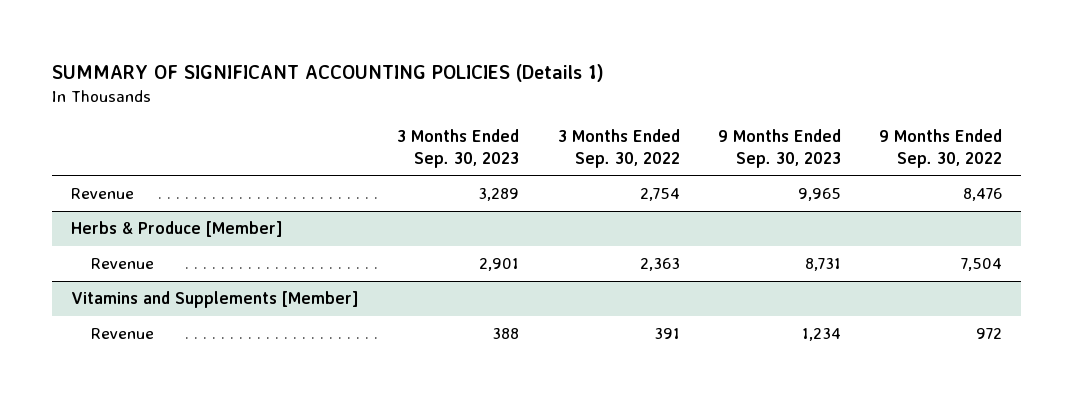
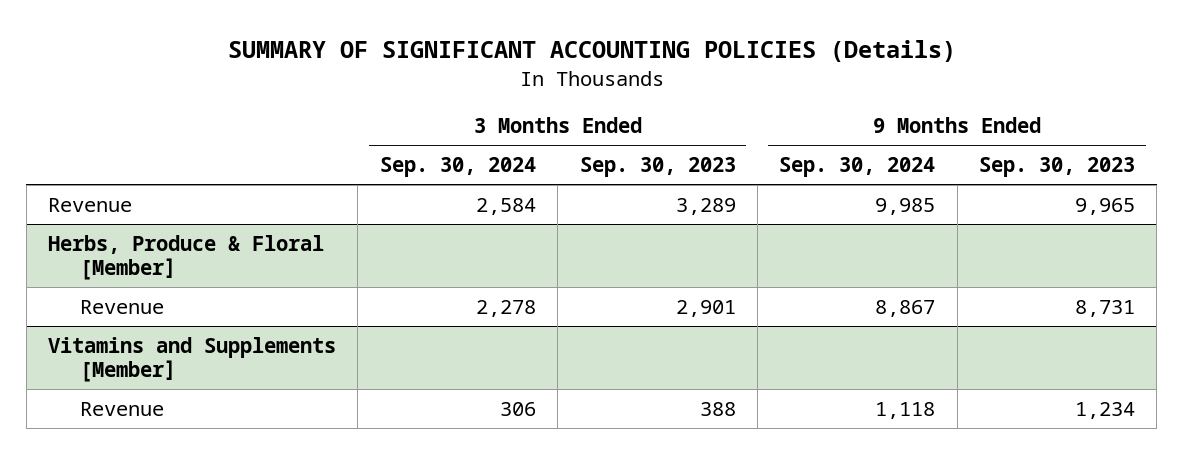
[52,63,605,82] SUMMARY OF SIGNIFICANT ACCOUNTING POLICIES (Details 1) -> [227,40,956,63] SUMMARY OF SIGNIFICANT ACCOUNTING POLICIES (Details)
[557,128,680,168] 3 Months Ended Sep. 30, 2022 -> none
[878,128,1002,168] 9 Months Ended Sep. 30, 2022 -> none
none -> [379,157,536,178] Sep. 30, 2024
none -> [779,157,936,178] Sep. 30, 2024
[71,221,284,238] Herbs & Produce [Member] -> [48,234,325,280] Herbs, Produce & Floral [Member]

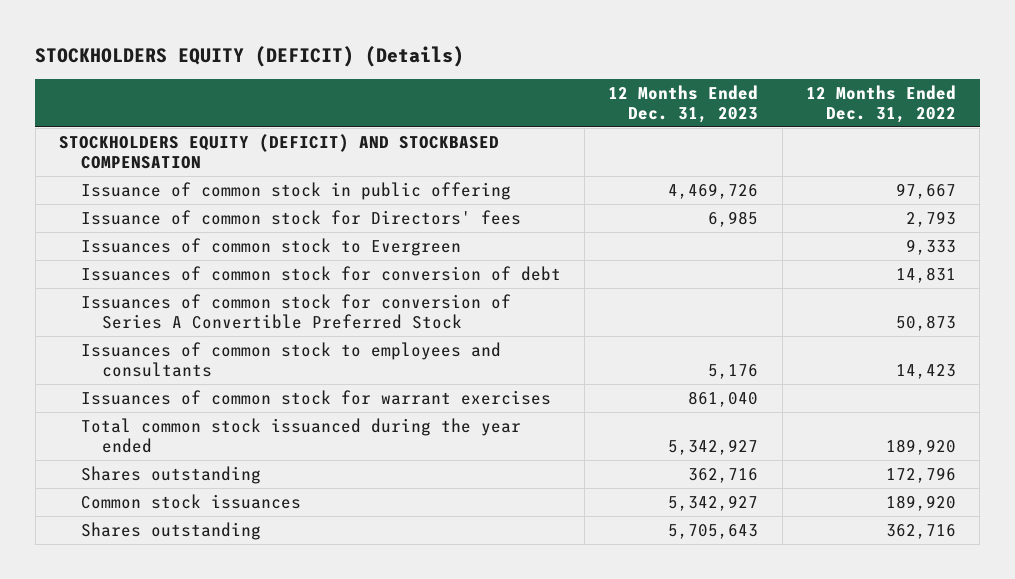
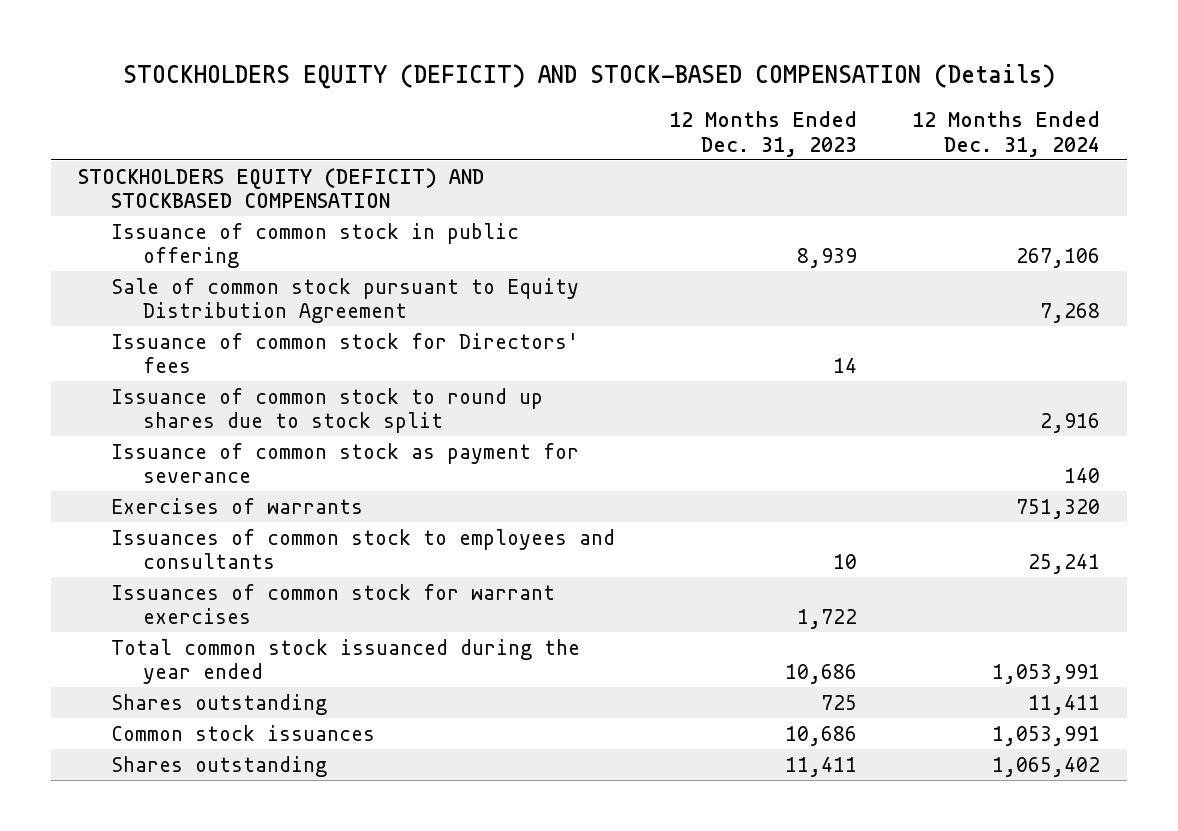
[35,45,465,67] STOCKHOLDERS EQUITY (DEFICIT) (Details) -> [122,64,1055,90] STOCKHOLDERS EQUITY (DEFICIT) AND STOCK-BASED COMPENSATION (Details)
[805,85,956,123] 12 Months Ended Dec. 31, 2022 -> none
none -> [911,110,1100,157] 12 Months Ended Dec. 31, 2024
[80,237,461,256] Issuances of common stock to Evergreen -> none
[80,265,561,281] Issuances of common stock for conversion of debt -> none
[80,293,511,329] Issuances of common stock for conversion of Series A Convertible Preferred Stock -> none
[668,182,759,199] 4,469,726 -> [797,248,858,269] 8,939
none -> [110,277,579,324] Sale of common stock pursuant to Equity Distribution Agreement
[708,210,759,227] 6,985 -> [833,358,858,374] 14
none -> [110,387,543,434] Issuance of common stock to round up shares due to stock split
none -> [110,442,579,484] Issuance of common stock as payment for severance
none -> [110,497,363,514] Exercises of warrants
[708,363,759,379] 5,176 -> [833,554,858,570] 10
[688,390,759,407] 861,040 -> [797,609,858,630] 1,722
[668,438,759,455] 5,342,927 -> [785,664,858,685] 10,686
[688,467,759,483] 362,716 -> [821,694,858,710] 725
[668,494,759,511] 5,342,927 -> [785,725,858,746] 10,686
[668,523,759,539] 5,705,643 -> [785,756,858,777] 11,411

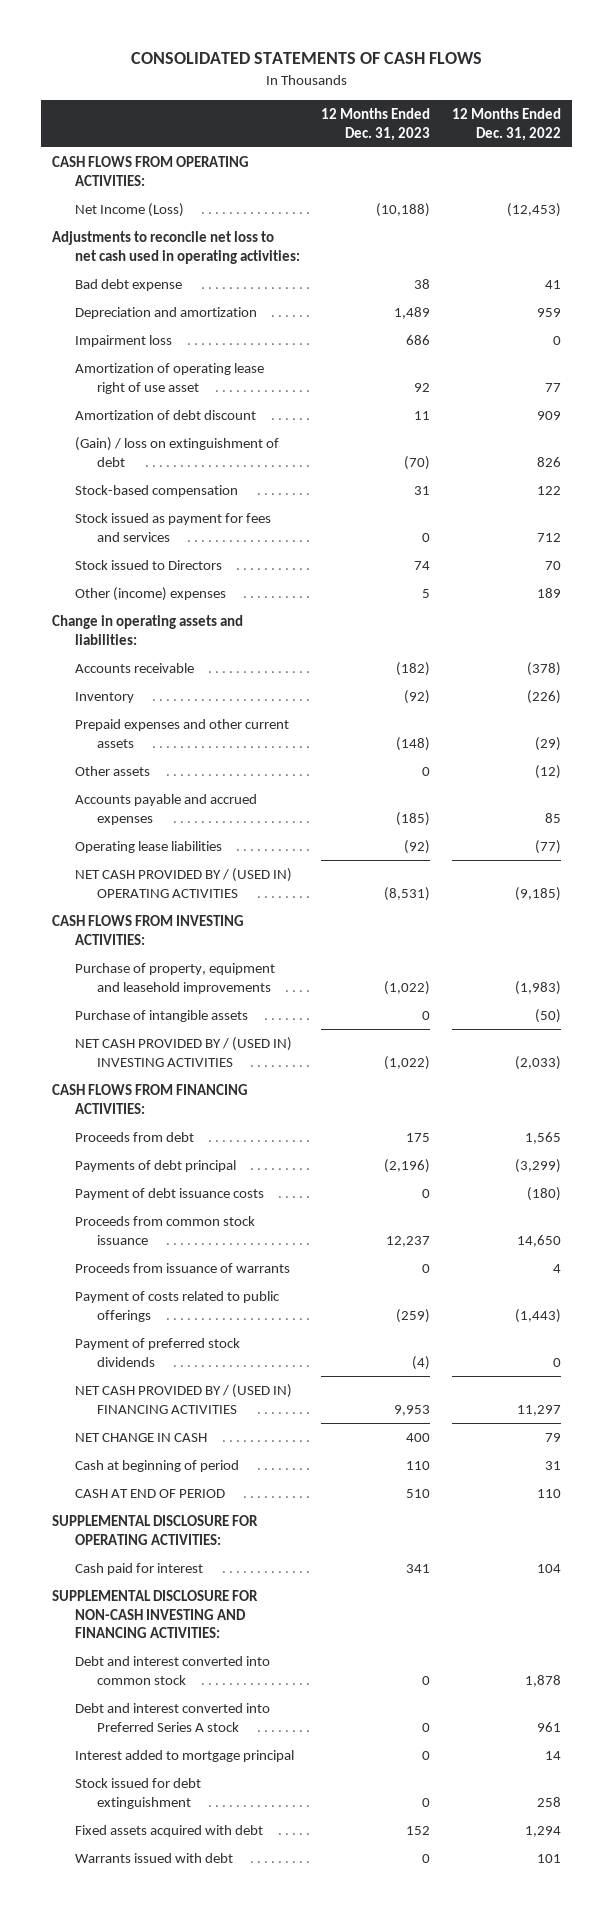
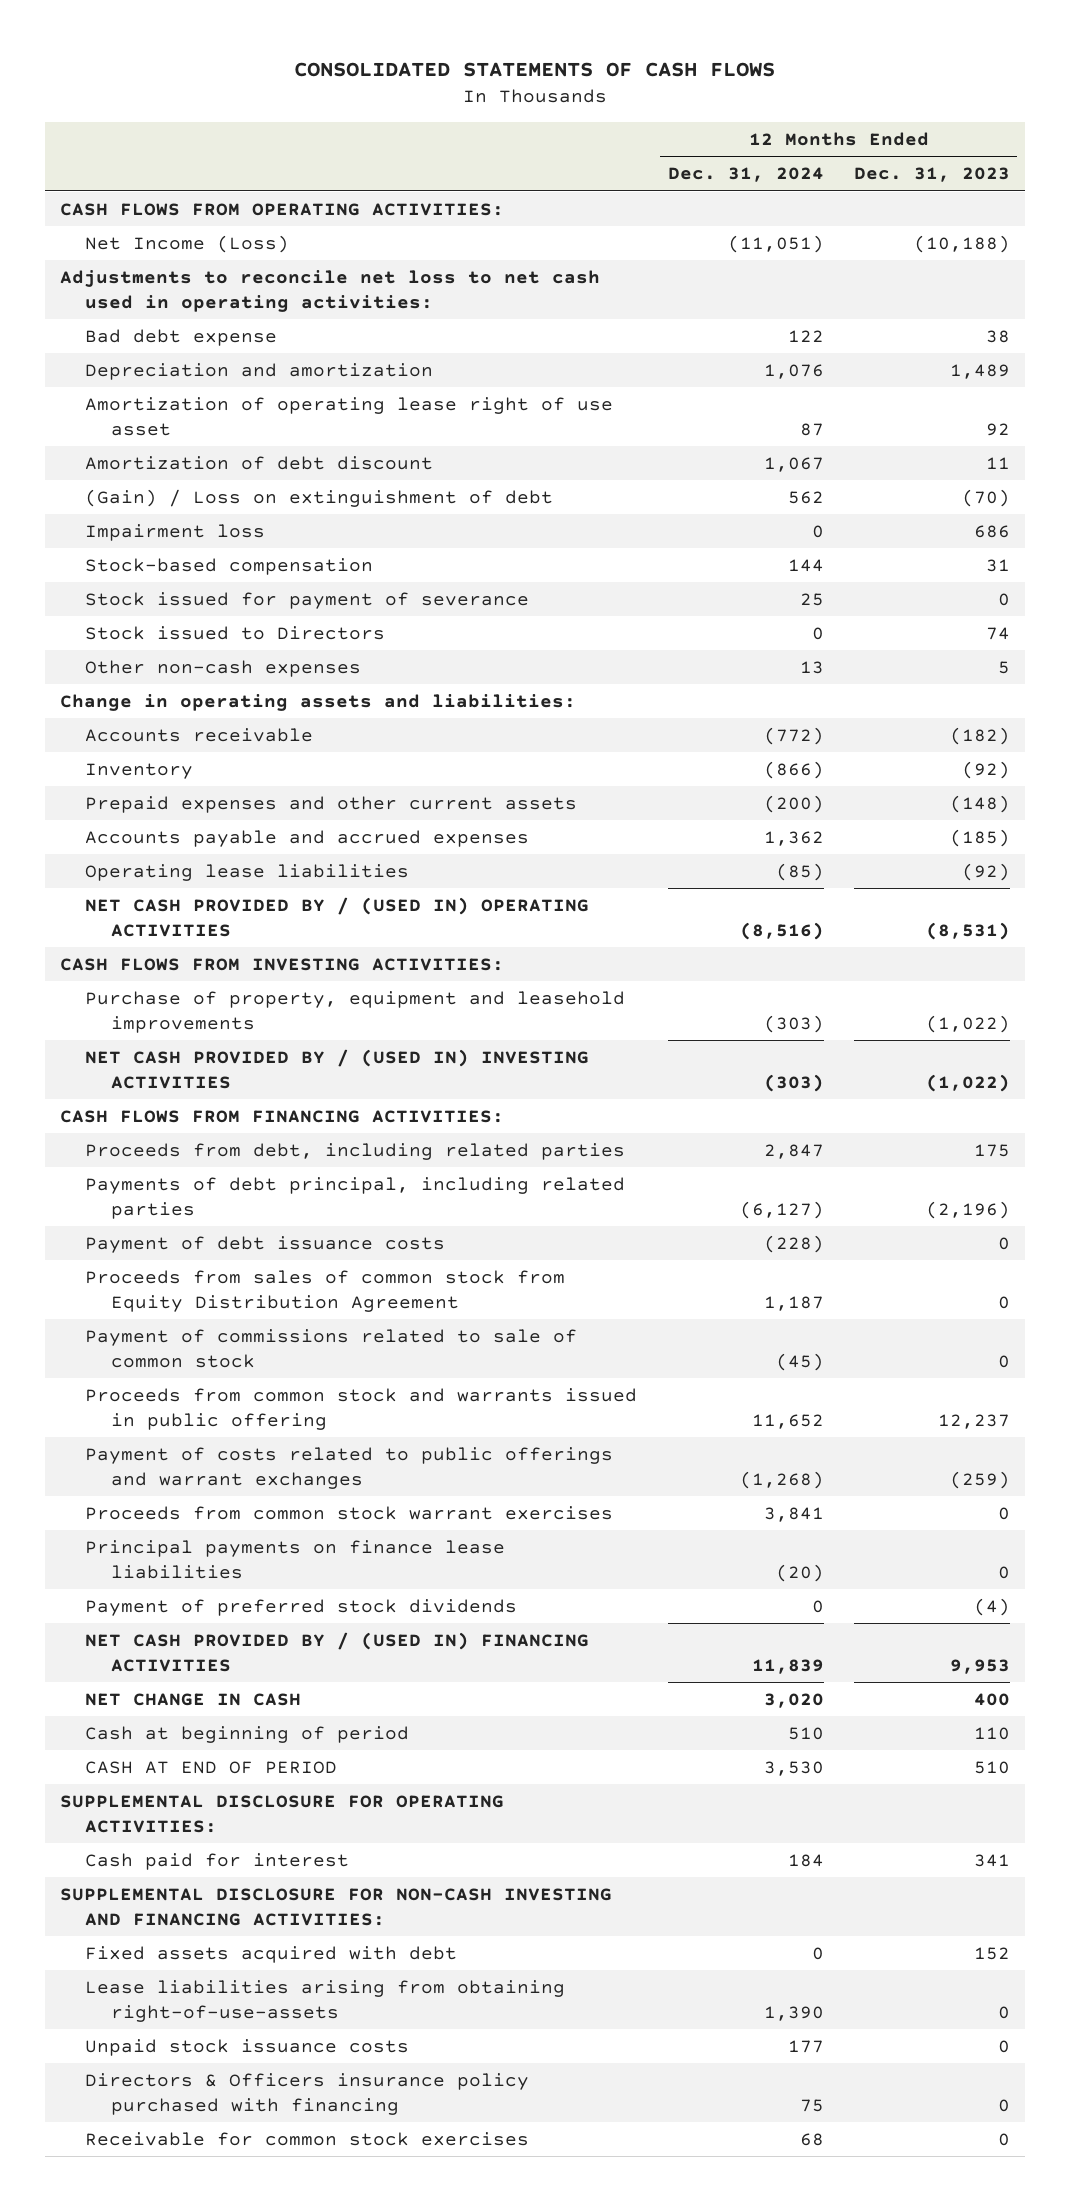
[452,108,562,141] 12 Months Ended Dec. 31, 2022 -> none
none -> [667,167,824,183] Dec. 31, 2024
[74,437,279,467] (Gain) / loss on extinguishment of debt -> [85,489,554,508] (Gain) / Loss on extinguishment of debt
[74,335,172,348] Impairment loss -> [85,524,266,542] Impairment loss
[74,513,271,542] Stock issued as payment for fees and services -> none
none -> [85,592,530,610] Stock issued for payment of severance
[74,587,226,602] Other (income) expenses -> none
none -> [85,660,362,678] Other non-cash expenses
[74,766,150,777] Other assets -> none
[74,1010,248,1023] Purchase of intangible assets -> none
[74,1132,194,1143] Proceeds from debt -> [85,1143,626,1161] Proceeds from debt, including related parties
[74,1160,236,1173] Payments of debt principal -> [85,1177,626,1219] Payments of debt principal, including related parties
[74,1263,290,1274] Proceeds from issuance of warrants -> none
[74,1216,255,1245] Proceeds from common stock issuance -> [85,1270,566,1312] Proceeds from sales of common stock from Equity Distribution Agreement
[386,1235,431,1247] 12,237 -> [997,1295,1010,1309] 0
none -> [85,1329,578,1368] Payment of commissions related to sale of common stock
none -> [85,1388,638,1430] Proceeds from common stock and warrants issued in public offering
[74,1291,280,1322] Payment of costs related to public offerings -> [85,1447,614,1489] Payment of costs related to public offerings and warrant exchanges
none -> [85,1506,614,1521] Proceeds from common stock warrant exercises
none -> [85,1540,506,1579] Principal payments on finance lease liabilities
[74,1656,270,1685] Debt and interest converted into common stock -> none
[74,1703,270,1732] Debt and interest converted into Preferred Series A stock -> none
[74,1750,294,1763] Interest added to mortgage principal -> none
[74,1778,201,1809] Stock issued for debt extinguishment -> none
[74,1853,233,1864] Warrants issued with debt -> none
none -> [85,1980,566,2022] Lease liabilities arising from obtaining right-of-use-assets
none -> [85,2039,410,2057] Unpaid stock issuance costs
none -> [85,2073,530,2115] Directors & Officers insurance policy purchased with financing
none -> [85,2132,530,2147] Receivable for common stock exercises

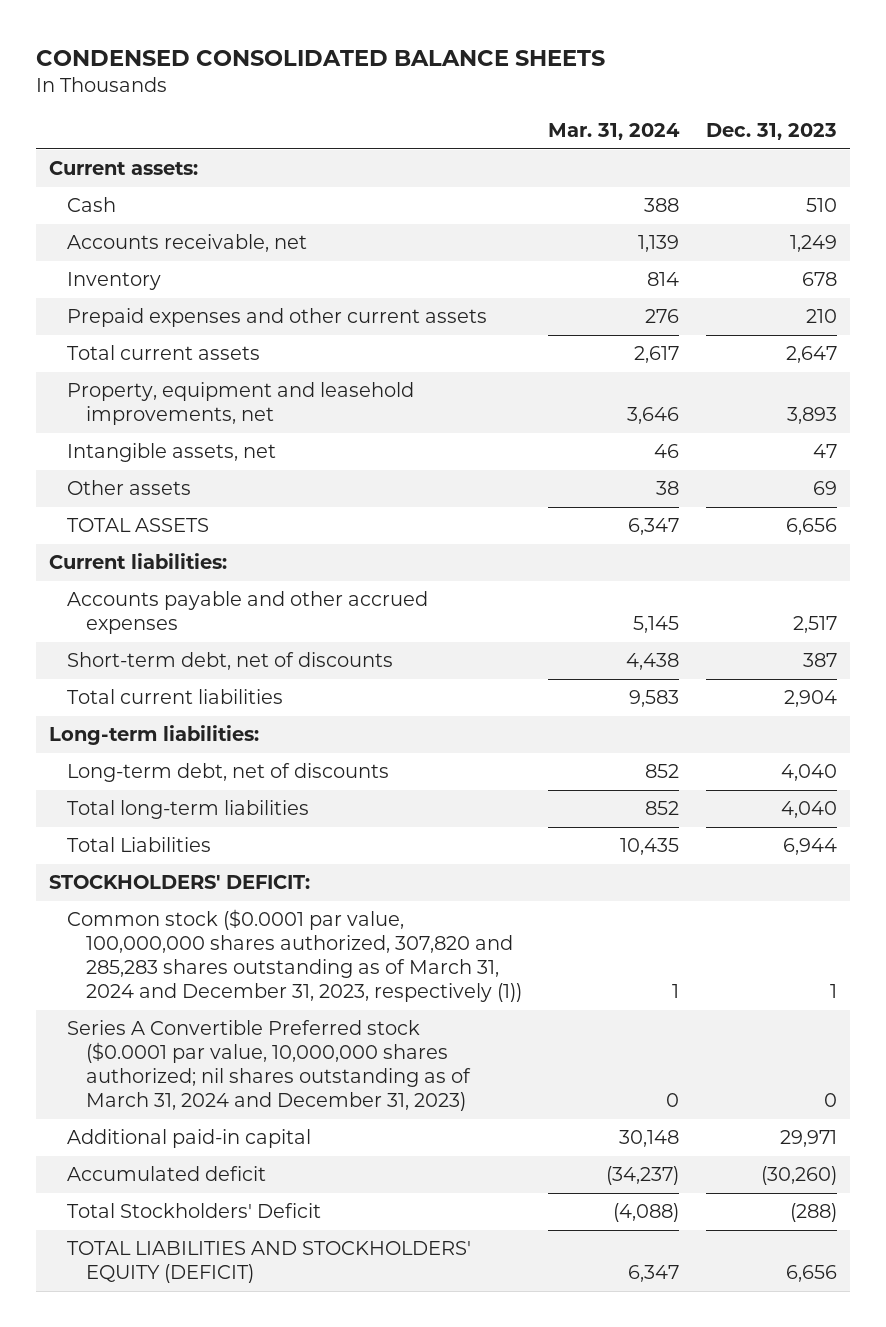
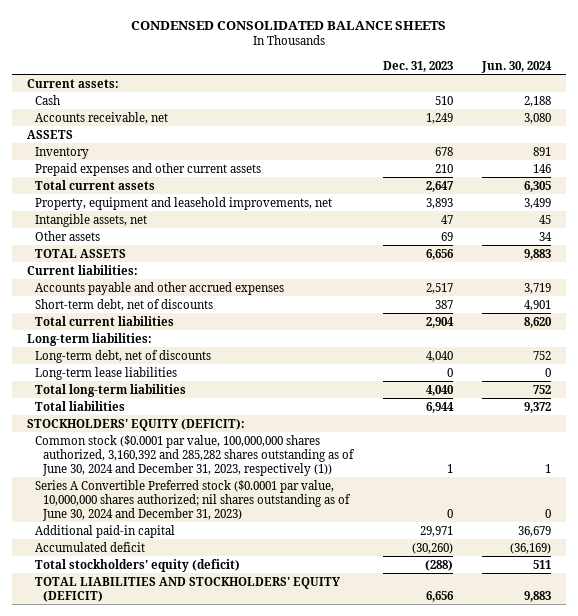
[548,123,681,141] Mar. 31, 2024 -> none
none -> [481,60,553,73] Jun. 30, 2024
none -> [26,129,73,139] ASSETS
none -> [34,366,177,380] Long-term lease liabilities
[67,837,212,853] Total Liabilities -> [34,400,125,411] Total liabilities
[48,875,310,890] STOCKHOLDERS' DEFICIT: -> [26,418,245,431] STOCKHOLDERS' EQUITY (DEFICIT):
[67,909,522,1002] Common stock ($0.0001 par value, 100,000,000 shares authorized, 307,820 and 285,283 shares outstanding as of March 31, 2024 and December 31, 2023, respectively (1)) -> [34,434,355,476] Common stock ($0.0001 par value, 100,000,000 shares authorized, 3,160,392 and 285,282 shares outstanding as of June 30, 2024 and December 31, 2023, respectively (1))
[67,1020,471,1111] Series A Convertible Preferred stock ($0.0001 par value, 10,000,000 shares authorized; nil shares outstanding as of March 31, 2024 and December 31, 2023) -> [34,479,351,521] Series A Convertible Preferred stock ($0.0001 par value, 10,000,000 shares authorized; nil shares outstanding as of June 30, 2024 and December 31, 2023)
[67,1203,322,1219] Total Stockholders' Deficit -> [34,558,240,572] Total stockholders' equity (deficit)

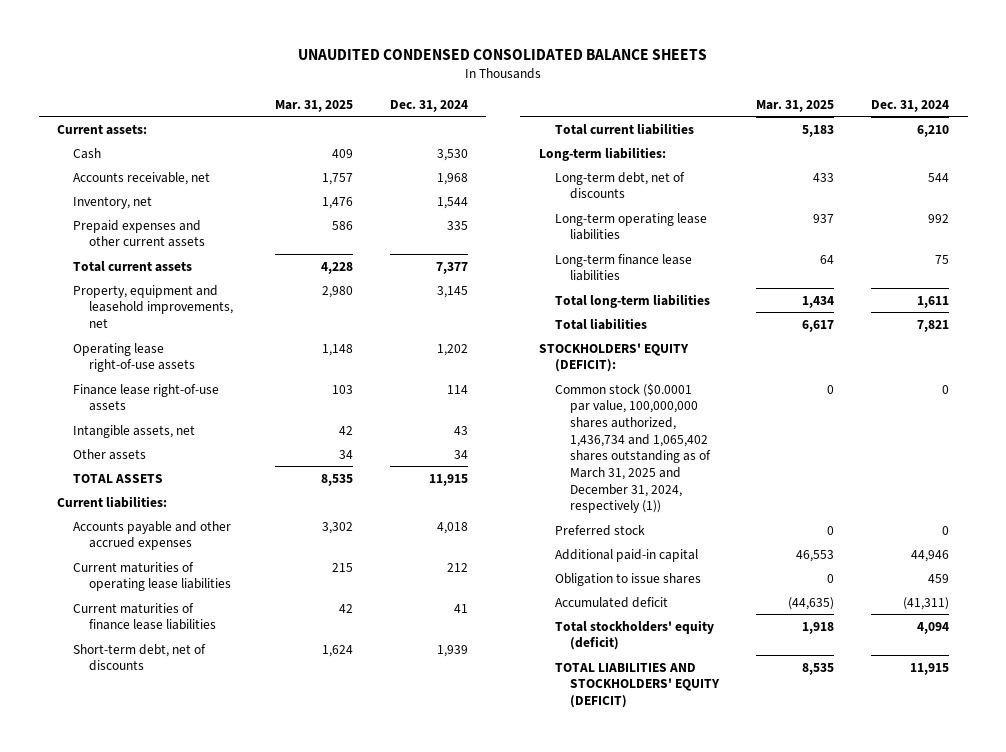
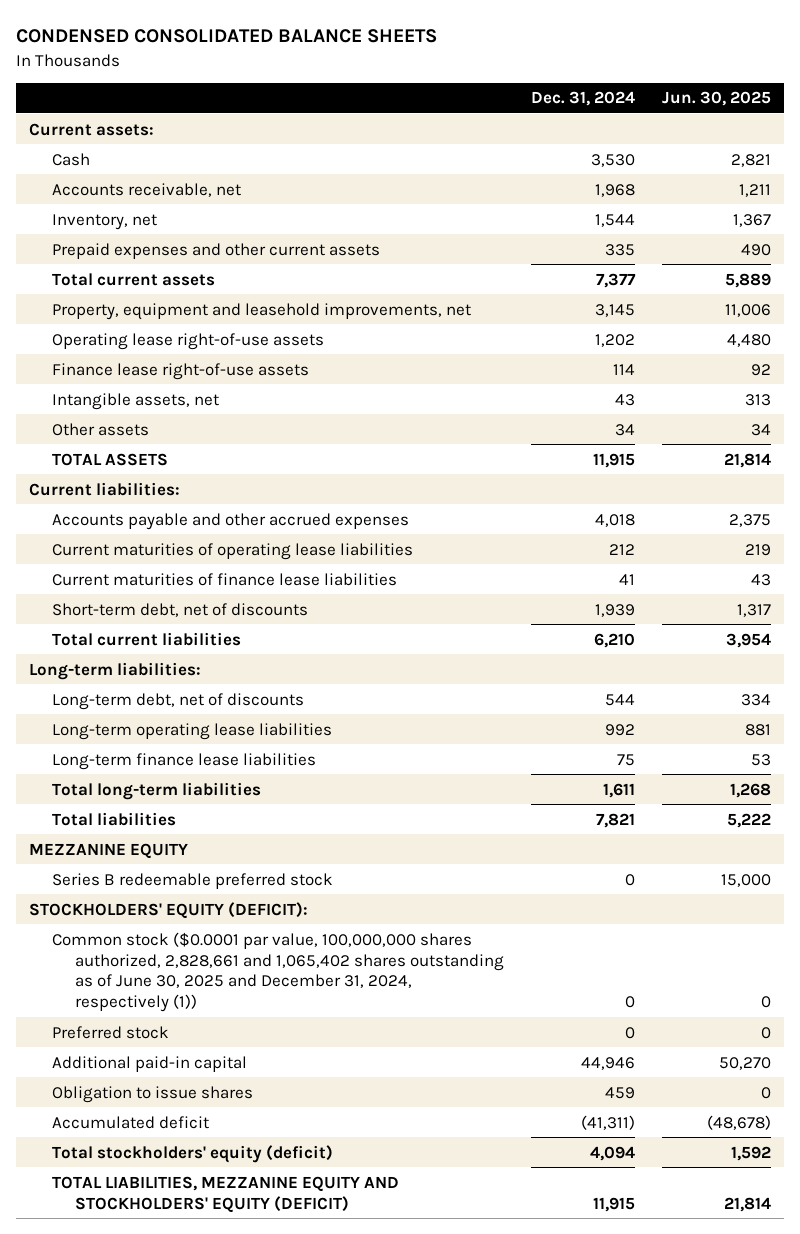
[298,48,708,60] UNAUDITED CONDENSED CONSOLIDATED BALANCE SHEETS -> [15,29,437,44] CONDENSED CONSOLIDATED BALANCE SHEETS
[274,99,353,112] Mar. 31, 2025 -> none
none -> [661,91,771,107] Jun. 30, 2025
none -> [29,842,189,859] MEZZANINE EQUITY
none -> [51,872,333,889] Series B redeemable preferred stock
[554,382,712,514] Common stock ($0.0001 par value, 100,000,000 shares authorized, 1,436,734 and 1,065,402 shares outstanding as of March 31, 2025 and December 31, 2024, respectively (1)) -> [51,931,504,1013] Common stock ($0.0001 par value, 100,000,000 shares authorized, 2,828,661 and 1,065,402 shares outstanding as of June 30, 2025 and December 31, 2024, respectively (1))
[554,662,721,709] TOTAL LIABILITIES AND STOCKHOLDERS' EQUITY (DEFICIT) -> [51,1175,399,1213] TOTAL LIABILITIES, MEZZANINE EQUITY AND STOCKHOLDERS' EQUITY (DEFICIT)

